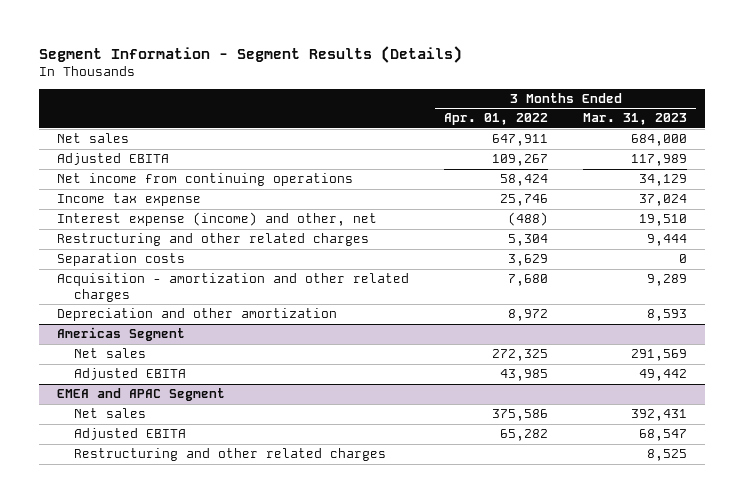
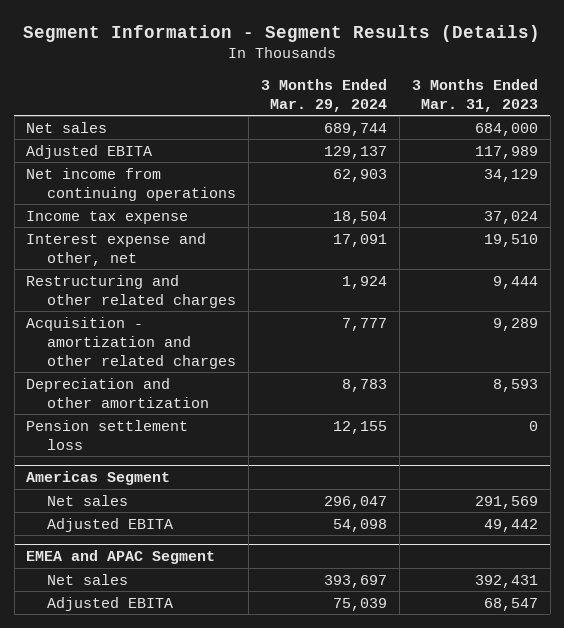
[444,113,549,126] Apr. 01, 2022 -> none
none -> [260,78,387,112] 3 Months Ended Mar. 29, 2024
[56,212,377,227] Interest expense (income) and other, net -> [26,232,207,266] Interest expense and other, net
[56,253,185,267] Separation costs -> none
none -> [26,419,189,450] Pension settlement loss
[74,448,387,462] Restructuring and other related charges -> none

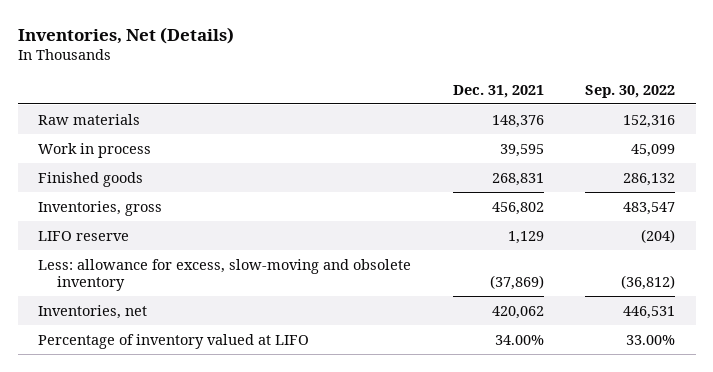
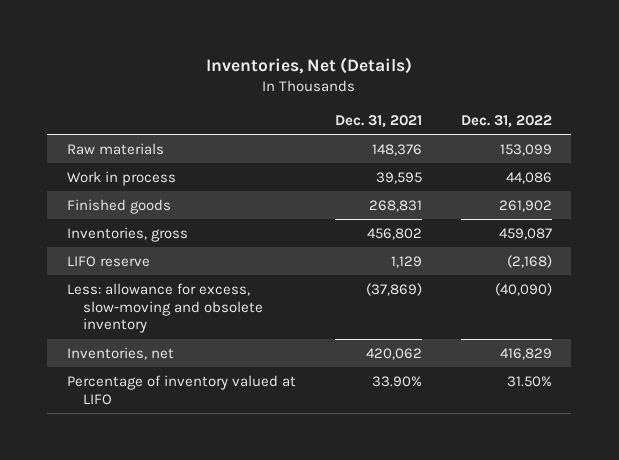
[584,84,675,98] Sep. 30, 2022 -> none
none -> [460,115,552,129] Dec. 31, 2022
[494,334,544,345] 34.00% -> [371,375,422,387] 33.90%

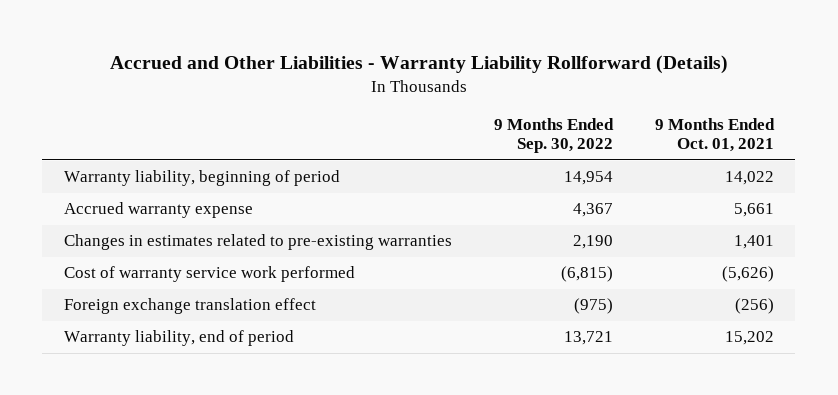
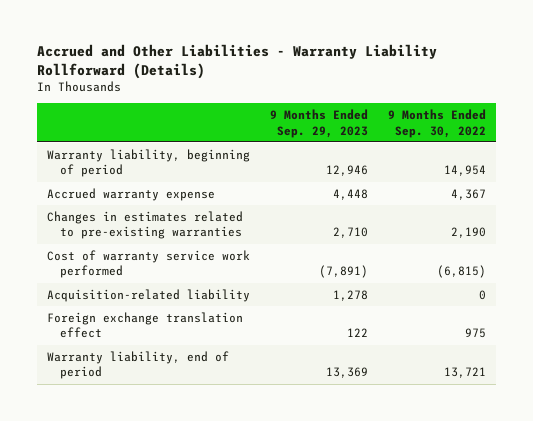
[655,117,776,153] 9 Months Ended Oct. 01, 2021 -> none
none -> [269,108,368,138] 9 Months Ended Sep. 29, 2023
none -> [46,288,250,302] Acquisition-related liability
[573,298,613,315] (975) -> [464,328,486,339] 975

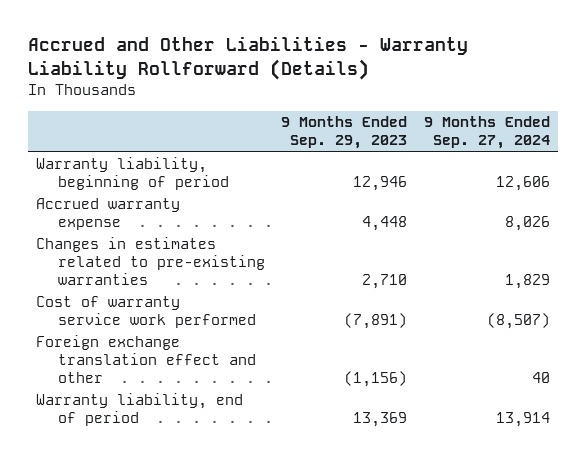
[387,108,486,138] 9 Months Ended Sep. 30, 2022 -> none
none -> [423,116,550,150] 9 Months Ended Sep. 27, 2024
[46,288,250,302] Acquisition-related liability -> none
[46,311,243,339] Foreign exchange translation effect -> [35,334,256,383] Foreign exchange translation effect and other
[346,328,368,338] 122 -> [344,370,408,387] (1,156)

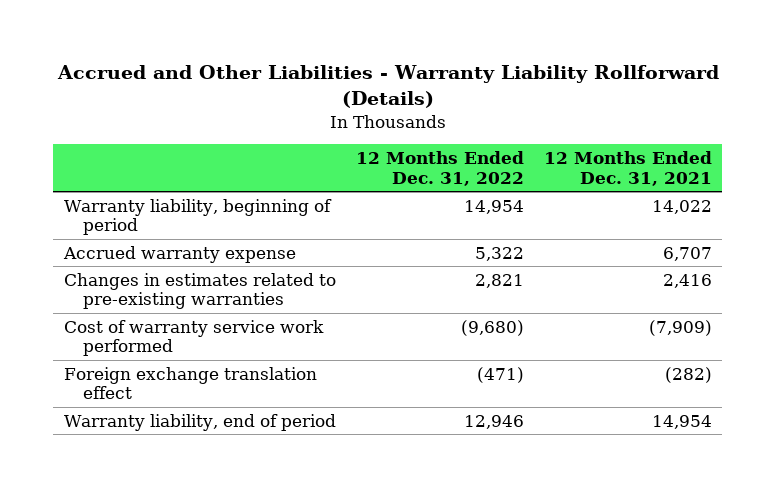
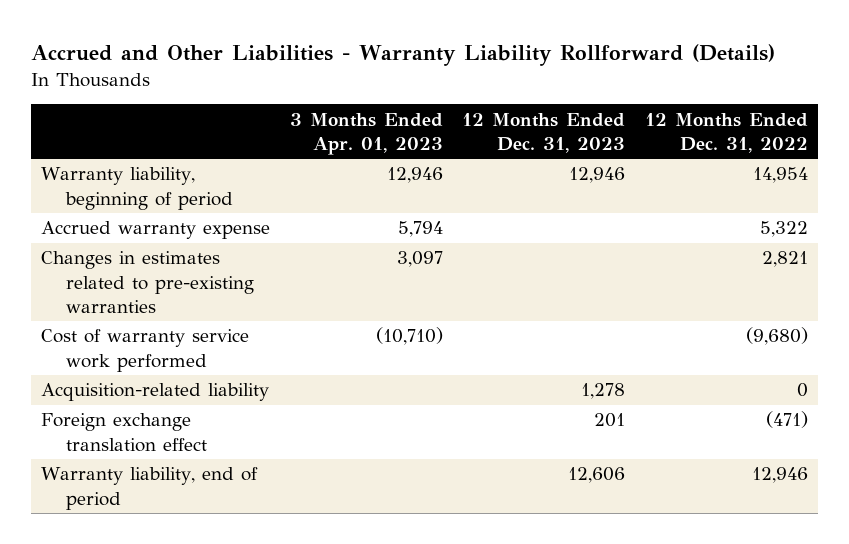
[544,151,713,186] 12 Months Ended Dec. 31, 2021 -> none
none -> [289,112,443,155] 3 Months Ended Apr. 01, 2023
none -> [462,112,626,153] 12 Months Ended Dec. 31, 2023
none -> [40,383,269,402] Acquisition-related liability

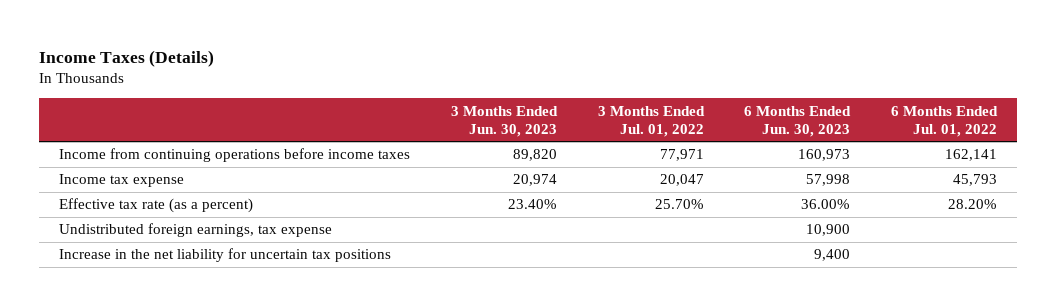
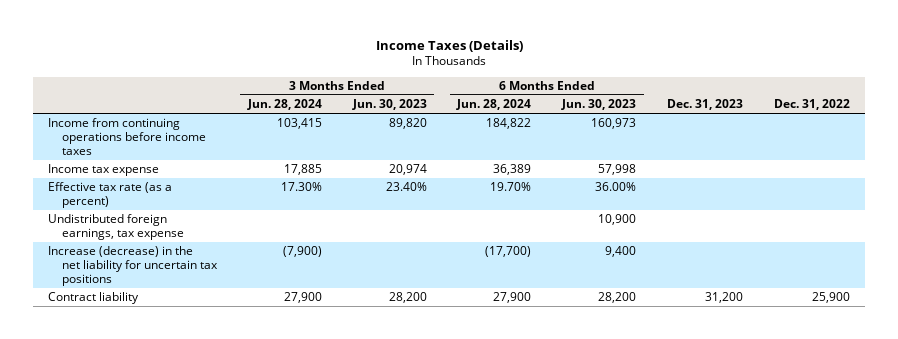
[597,105,705,137] 3 Months Ended Jul. 01, 2022 -> none
[890,105,998,137] 6 Months Ended Jul. 01, 2022 -> none
none -> [246,99,322,111] Jun. 28, 2024
none -> [456,99,532,111] Jun. 28, 2024
none -> [666,99,743,111] Dec. 31, 2023
none -> [773,99,850,111] Dec. 31, 2022
[59,248,392,263] Increase in the net liability for uncertain tax positions -> [47,246,219,287] Increase (decrease) in the net liability for uncertain tax positions
none -> [47,292,139,305] Contract liability

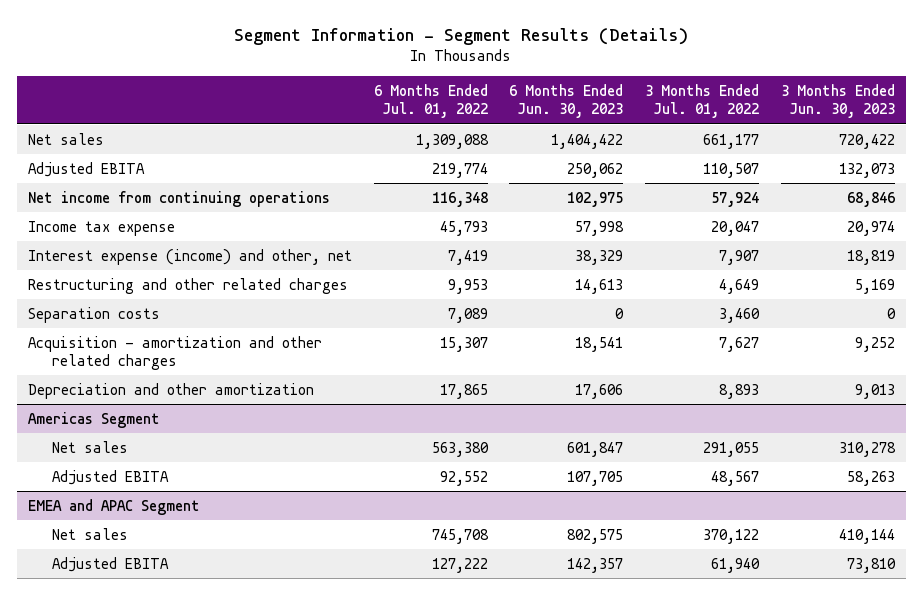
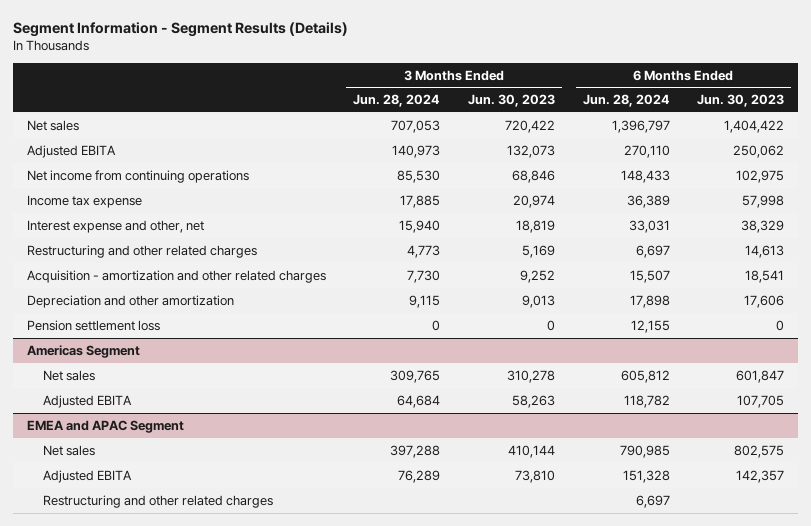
[373,83,488,119] 6 Months Ended Jul. 01, 2022 -> none
[645,83,760,119] 3 Months Ended Jul. 01, 2022 -> none
none -> [353,94,441,108] Jun. 28, 2024
none -> [582,94,670,108] Jun. 28, 2024
[27,248,352,265] Interest expense (income) and other, net -> [26,219,204,233] Interest expense and other, net
[27,306,160,323] Separation costs -> none
none -> [26,319,160,331] Pension settlement loss
none -> [43,494,274,508] Restructuring and other related charges

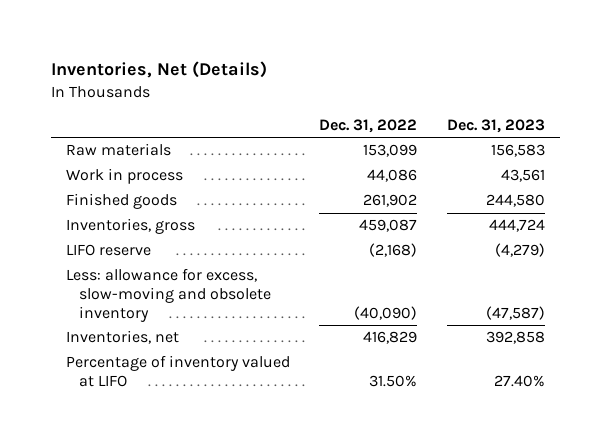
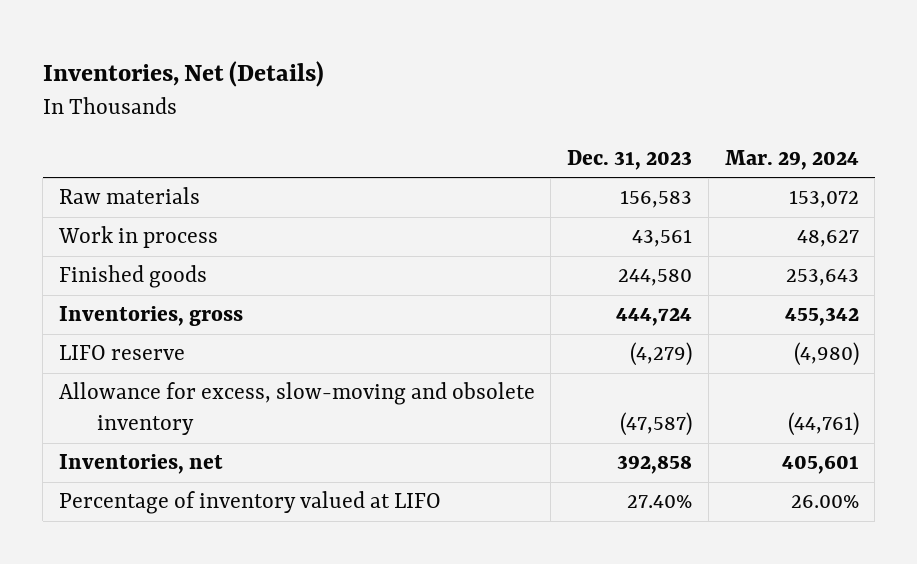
[319,118,418,133] Dec. 31, 2022 -> none
none -> [724,149,859,170] Mar. 29, 2024
[65,268,272,323] Less: allowance for excess, slow-moving and obsolete inventory -> [58,382,535,436] Allowance for excess, slow-moving and obsolete inventory

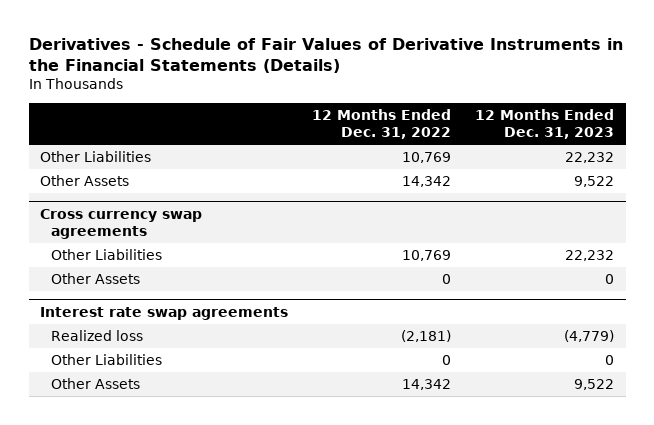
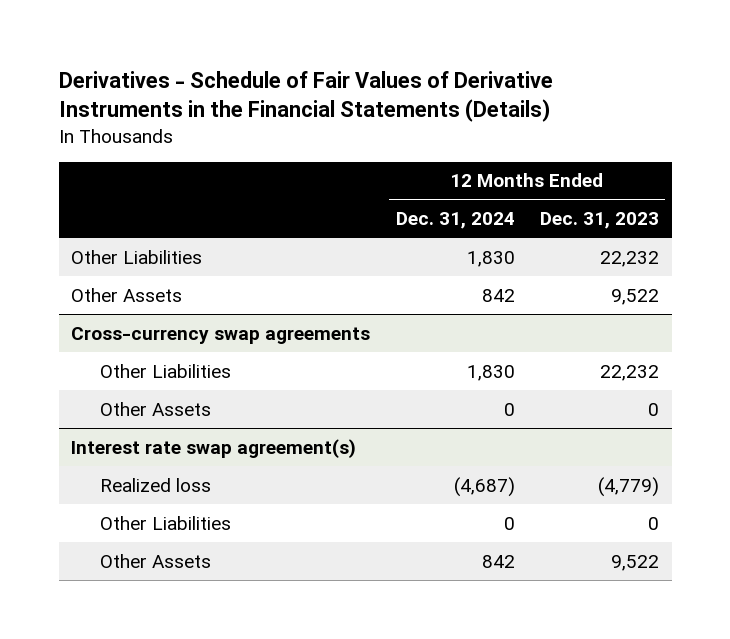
[312,108,452,140] 12 Months Ended Dec. 31, 2022 -> none
none -> [395,211,515,229] Dec. 31, 2024
[40,208,203,240] Cross currency swap agreements -> [71,326,371,344] Cross-currency swap agreements
[40,306,289,320] Interest rate swap agreements -> [71,438,357,458] Interest rate swap agreement(s)

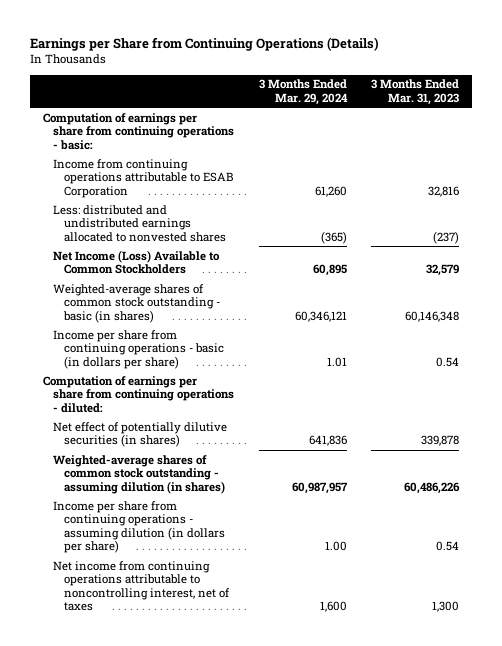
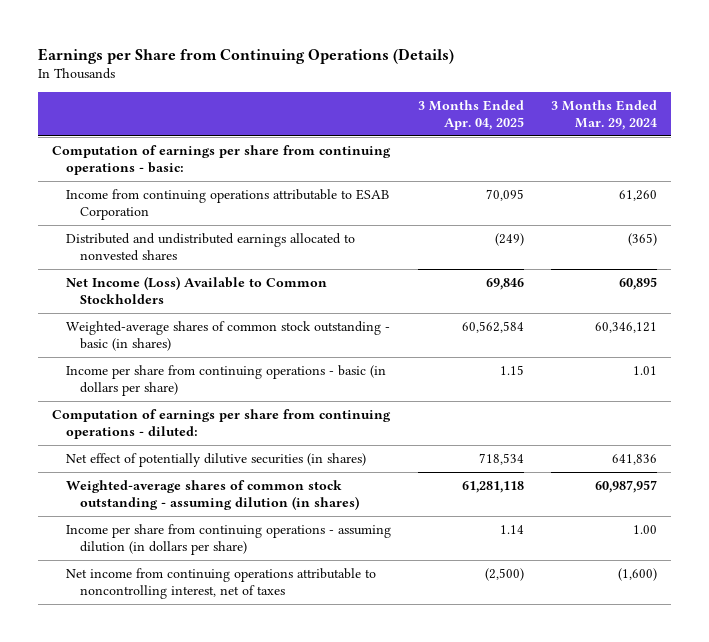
[371,79,460,105] 3 Months Ended Mar. 31, 2023 -> none
none -> [417,99,524,131] 3 Months Ended Apr. 04, 2025
[53,204,226,242] Less: distributed and undistributed earnings allocated to nonvested shares -> [65,232,355,262] Distributed and undistributed earnings allocated to nonvested shares
[319,601,347,613] 1,600 -> [618,567,658,581] (1,600)

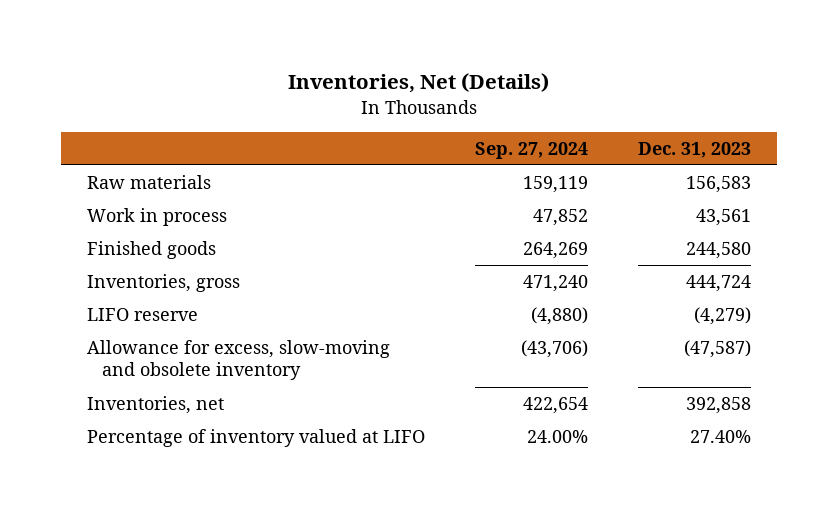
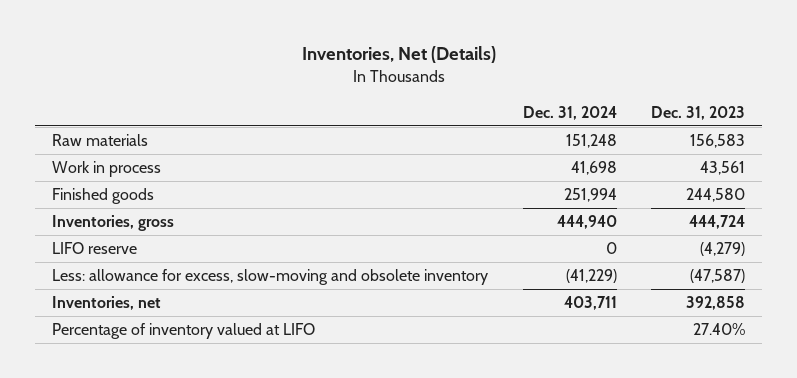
[475,141,589,159] Sep. 27, 2024 -> none
none -> [522,105,617,120] Dec. 31, 2024
[86,340,390,381] Allowance for excess, slow-moving and obsolete inventory -> [52,269,489,286] Less: allowance for excess, slow-moving and obsolete inventory

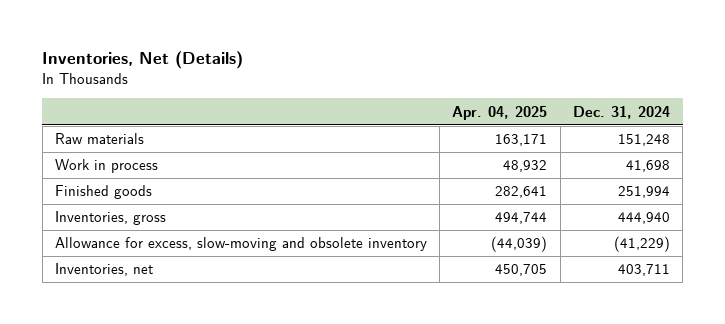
[651,105,746,120] Dec. 31, 2023 -> none
none -> [452,105,548,120] Apr. 04, 2025
[52,242,138,255] LIFO reserve -> none
[52,269,489,286] Less: allowance for excess, slow-moving and obsolete inventory -> [54,237,427,252] Allowance for excess, slow-moving and obsolete inventory
[52,323,316,340] Percentage of inventory valued at LIFO -> none

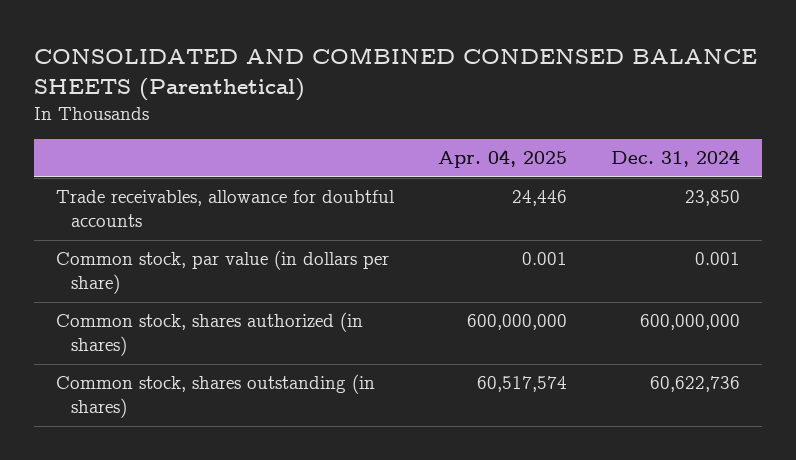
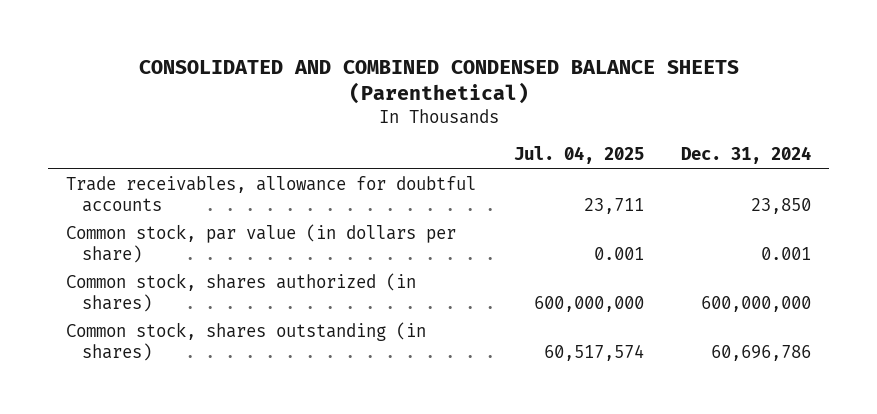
[438,149,568,169] Apr. 04, 2025 -> none
none -> [513,146,644,165] Jul. 04, 2025
[649,376,740,393] 60,622,736 -> [710,344,811,361] 60,696,786

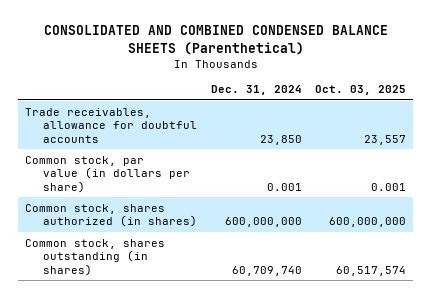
[513,146,644,165] Jul. 04, 2025 -> none
none -> [315,85,407,96] Oct. 03, 2025
[710,344,811,361] 60,696,786 -> [231,265,302,276] 60,709,740

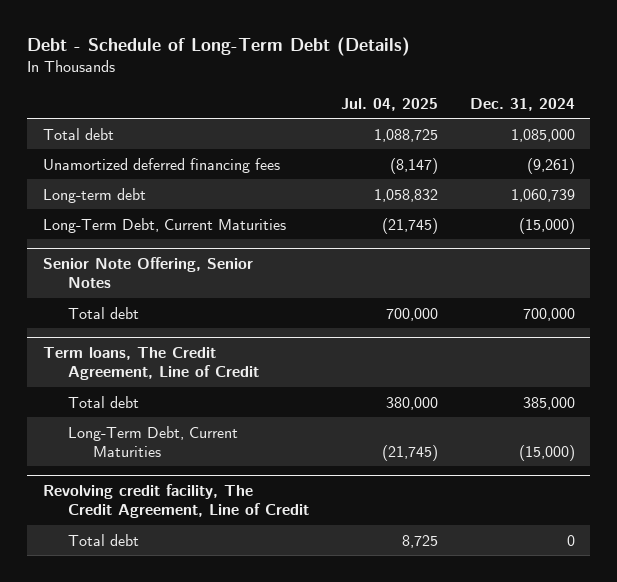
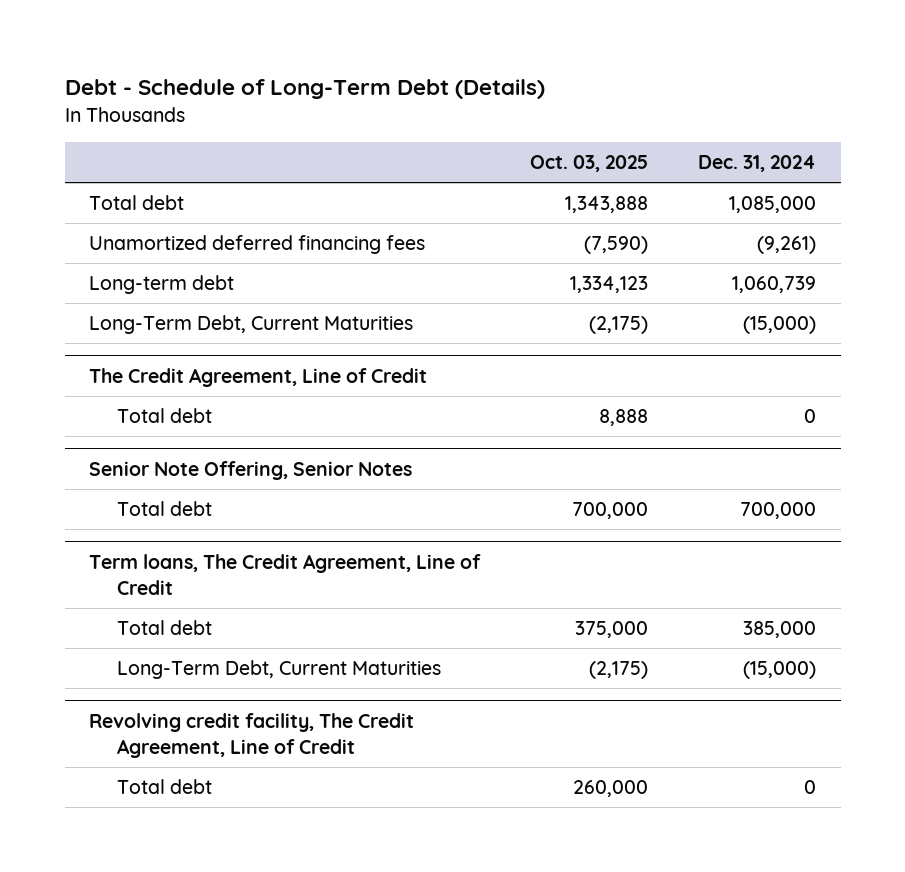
[340,97,438,111] Jul. 04, 2025 -> none
none -> [530,154,649,172] Oct. 03, 2025
none -> [89,368,428,388] The Credit Agreement, Line of Credit
none -> [116,408,212,424] Total debt

